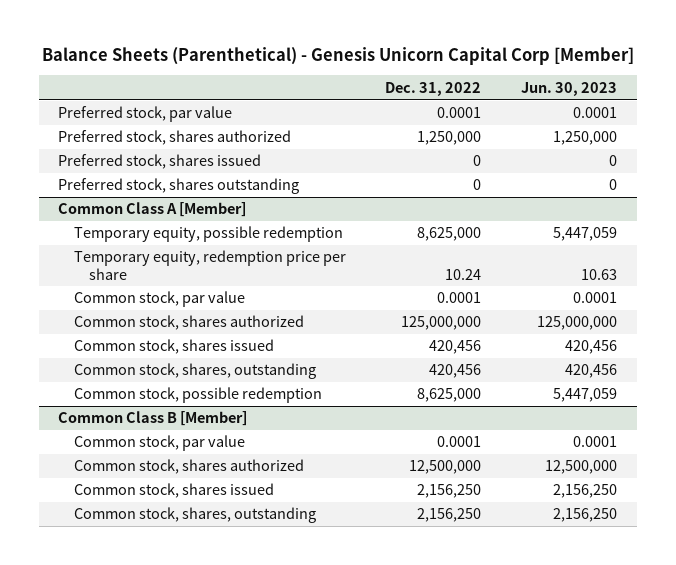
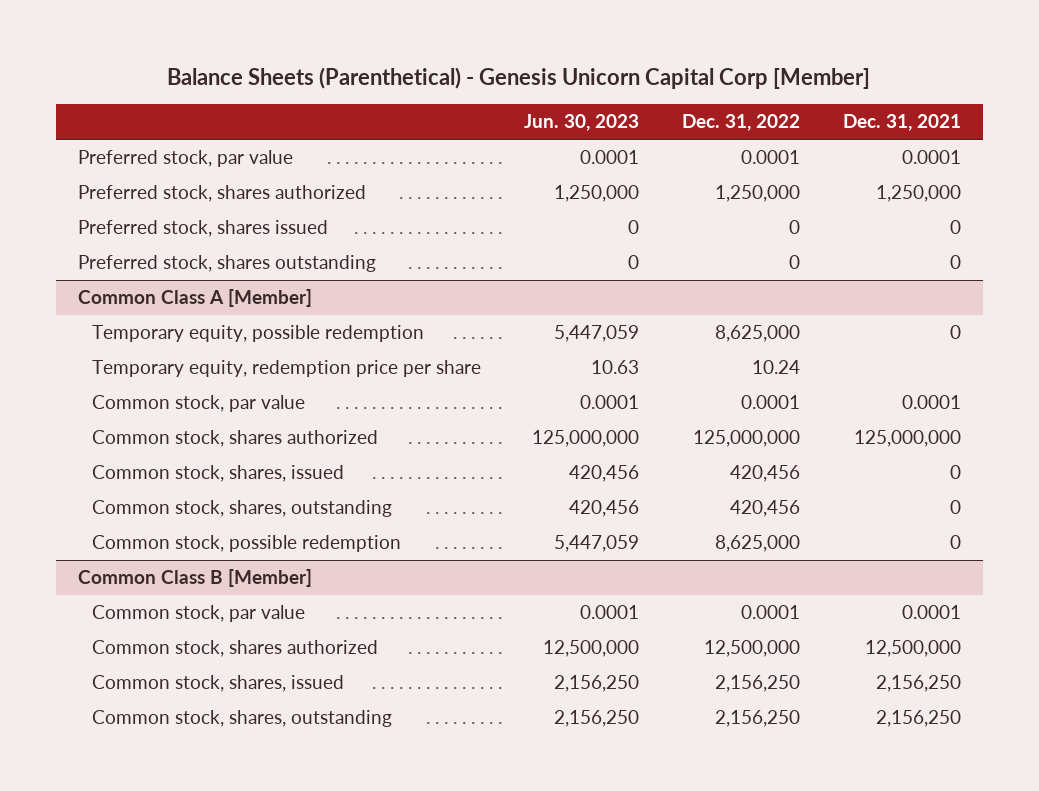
none -> [843,114,962,132] Dec. 31, 2021
[73,339,274,355] Common stock, shares issued -> [91,465,344,483] Common stock, shares, issued
[73,483,274,499] Common stock, shares issued -> [91,675,344,693] Common stock, shares, issued

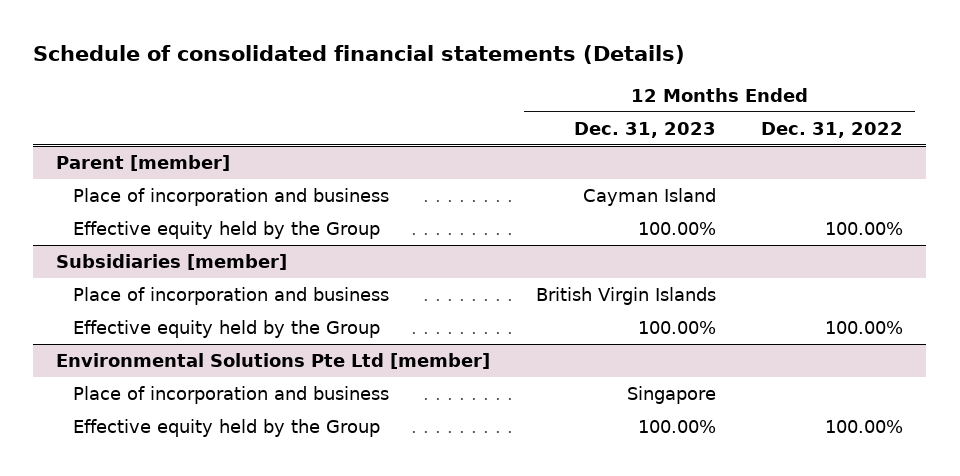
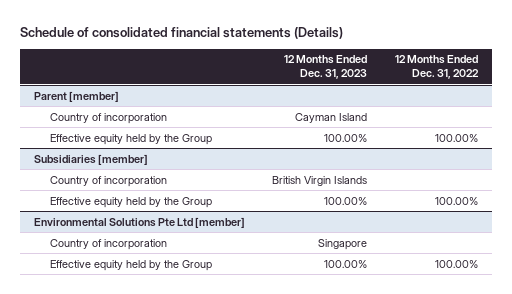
[72,188,389,207] Place of incorporation and business -> [50,112,168,124] Country of incorporation
[72,287,389,306] Place of incorporation and business -> [50,175,168,187] Country of incorporation
[72,386,389,405] Place of incorporation and business -> [50,238,168,250] Country of incorporation

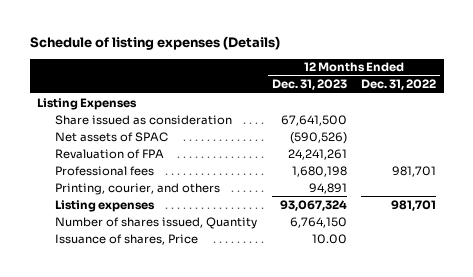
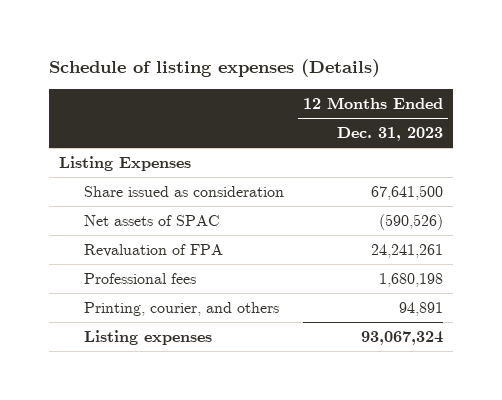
[361,79,437,91] Dec. 31, 2022 -> none
[54,216,257,229] Number of shares issued, Quantity -> none
[54,233,198,245] Issuance of shares, Price -> none

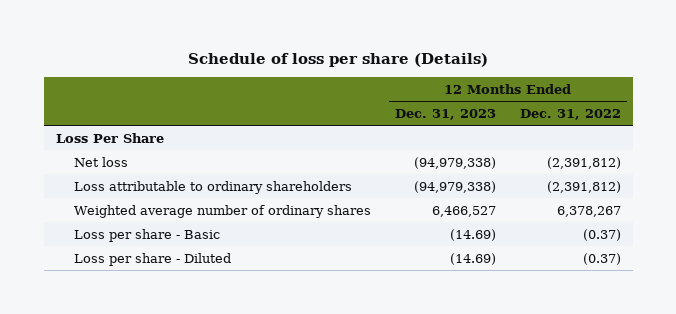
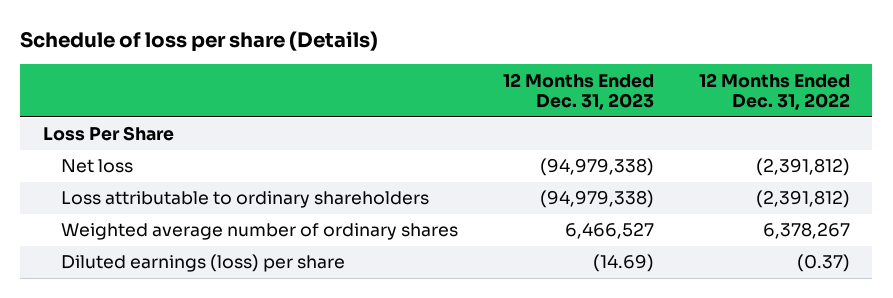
[73,228,220,242] Loss per share - Basic -> none
[73,252,231,266] Loss per share - Diluted -> [60,254,345,273] Diluted earnings (loss) per share

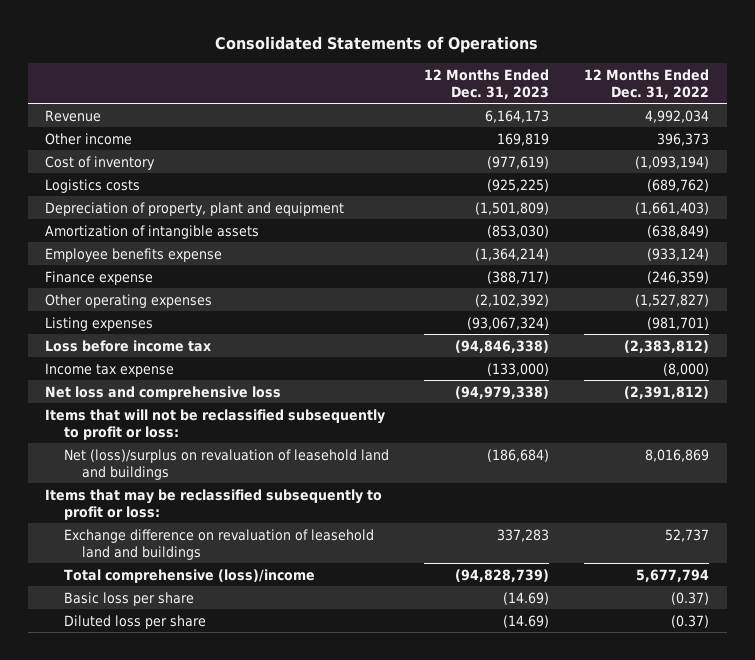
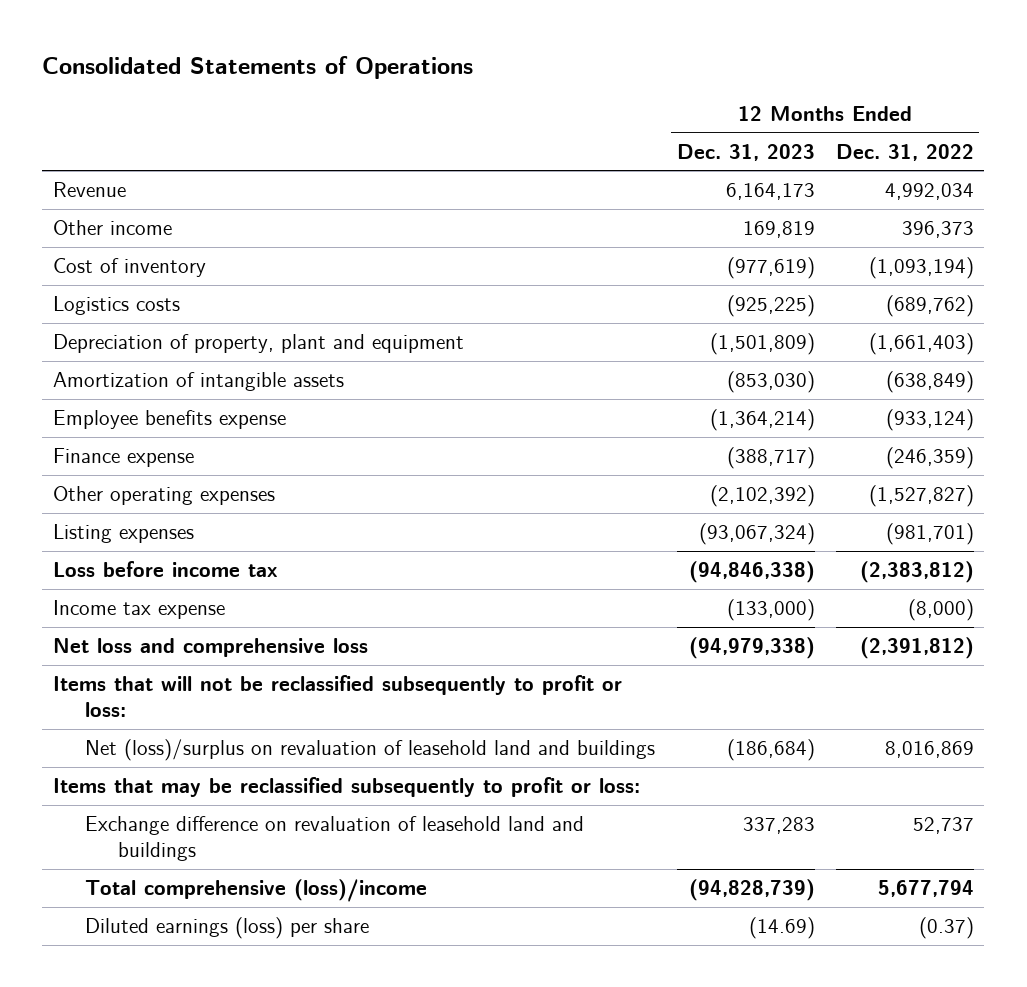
[63,591,194,606] Basic loss per share -> none
[63,614,206,629] Diluted loss per share -> [85,917,370,940] Diluted earnings (loss) per share

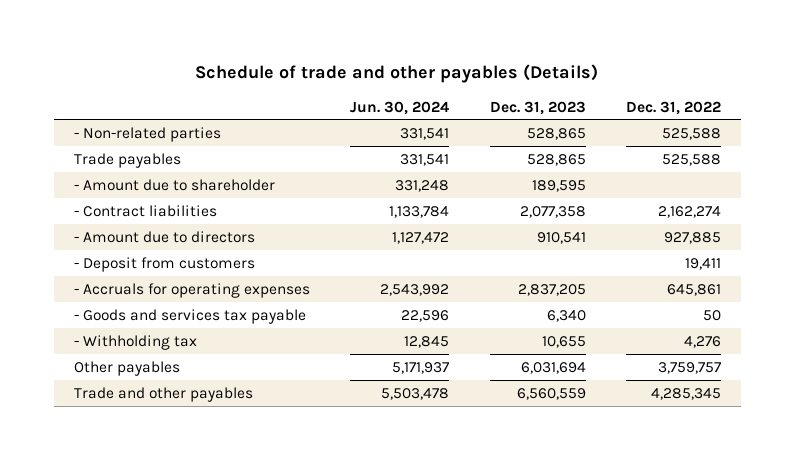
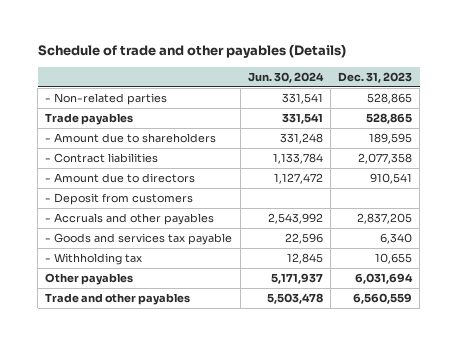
[626,100,722,115] Dec. 31, 2022 -> none
[73,178,275,191] - Amount due to shareholder -> [45,133,217,144] - Amount due to shareholders
[73,282,310,298] - Accruals for operating expenses -> [45,213,215,226] - Accruals and other payables

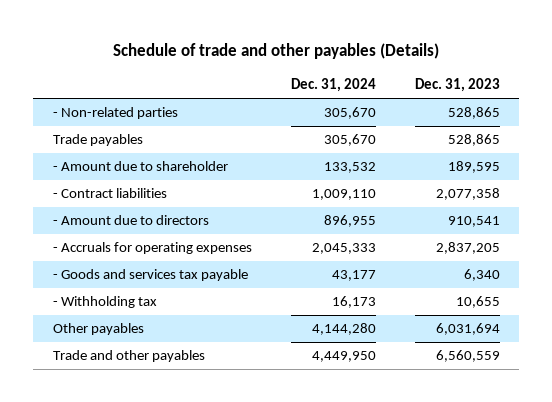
[247,71,324,83] Jun. 30, 2024 -> none
none -> [290,78,376,93] Dec. 31, 2024
[45,133,217,144] - Amount due to shareholders -> [52,161,228,172] - Amount due to shareholder
[45,193,194,206] - Deposit from customers -> none
[45,213,215,226] - Accruals and other payables -> [52,242,252,255] - Accruals for operating expenses

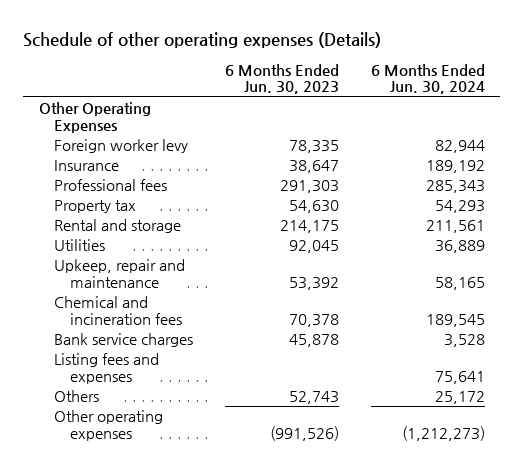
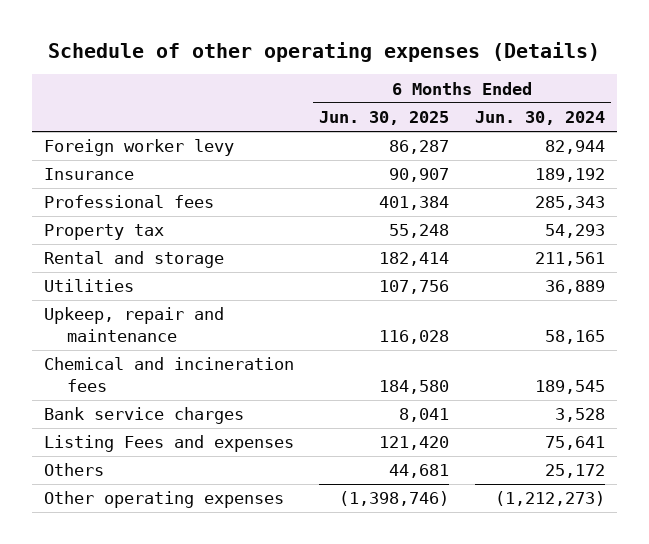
[224,63,339,95] 6 Months Ended Jun. 30, 2023 -> none
none -> [319,111,450,126] Jun. 30, 2025
[38,102,151,134] Other Operating Expenses -> none
[54,353,160,385] Listing fees and expenses -> [44,435,295,453] Listing Fees and expenses

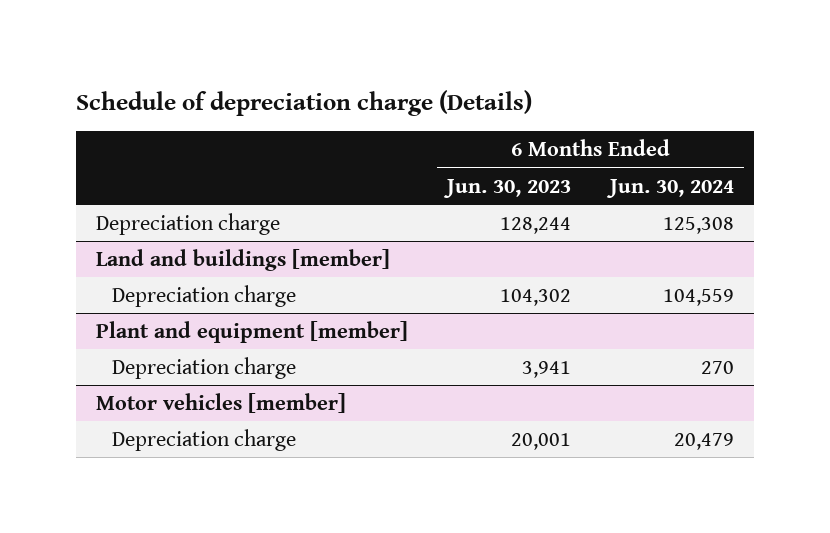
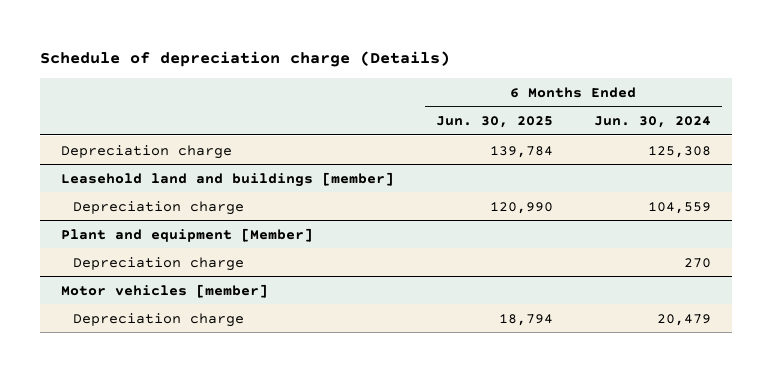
[442,178,571,198] Jun. 30, 2023 -> none
none -> [435,116,553,129] Jun. 30, 2025
[95,248,390,271] Land and buildings [member] -> [60,171,394,187] Leasehold land and buildings [member]
[95,320,408,343] Plant and equipment [member] -> [60,227,313,242] Plant and equipment [Member]

